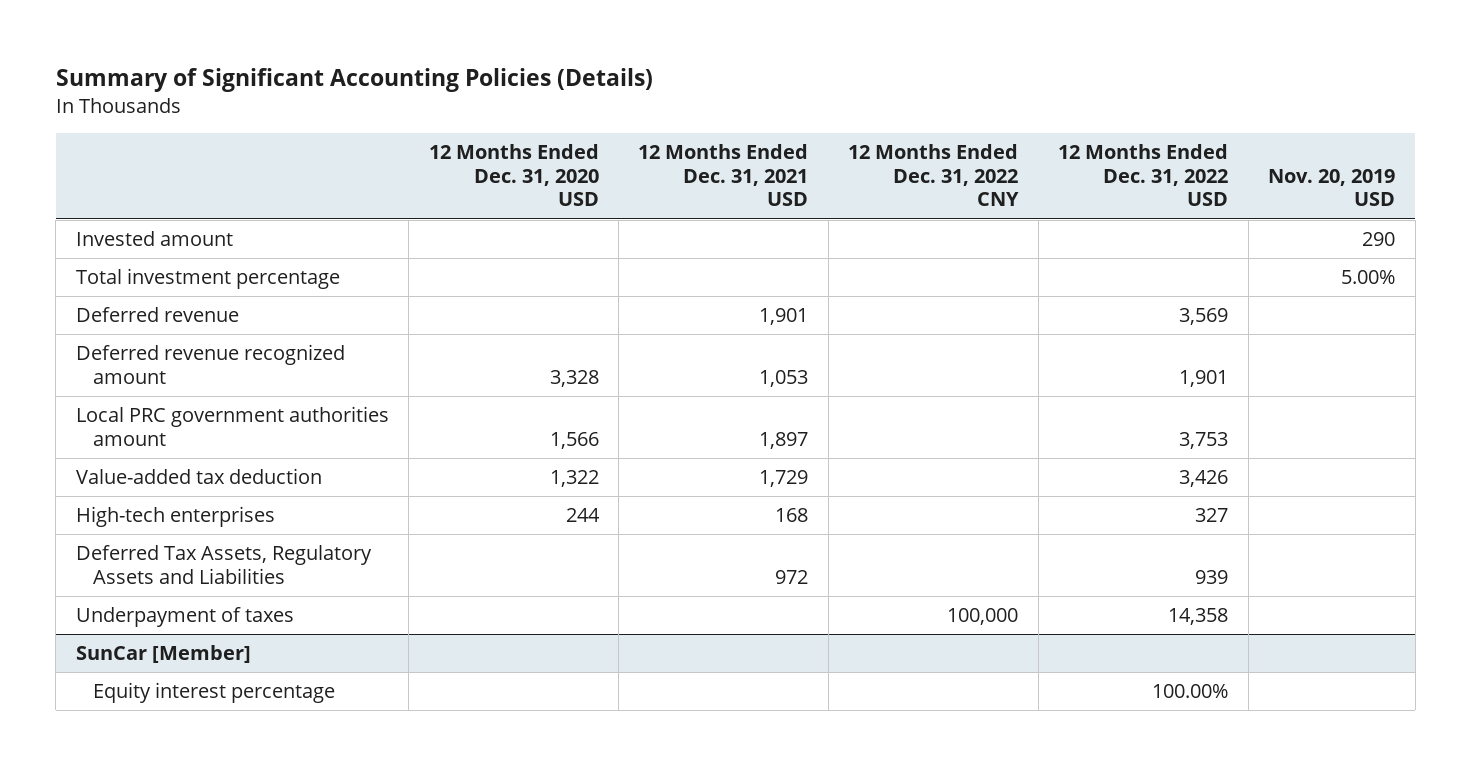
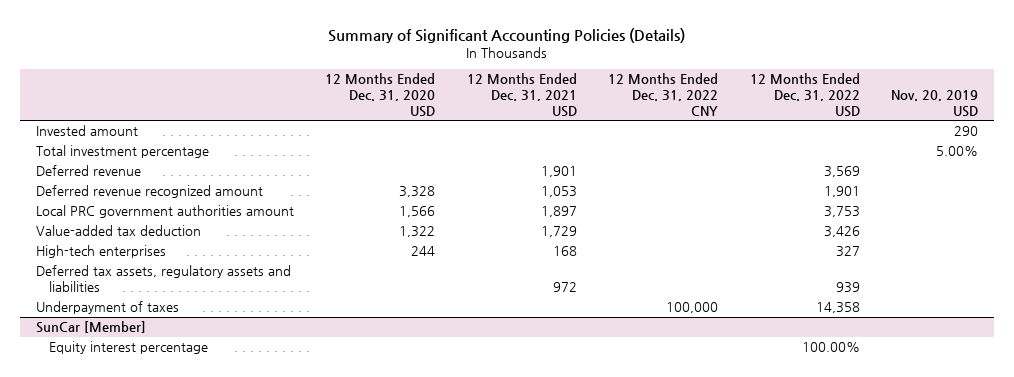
[75,545,372,584] Deferred Tax Assets, Regulatory Assets and Liabilities -> [35,265,291,293] Deferred tax assets, regulatory assets and liabilities

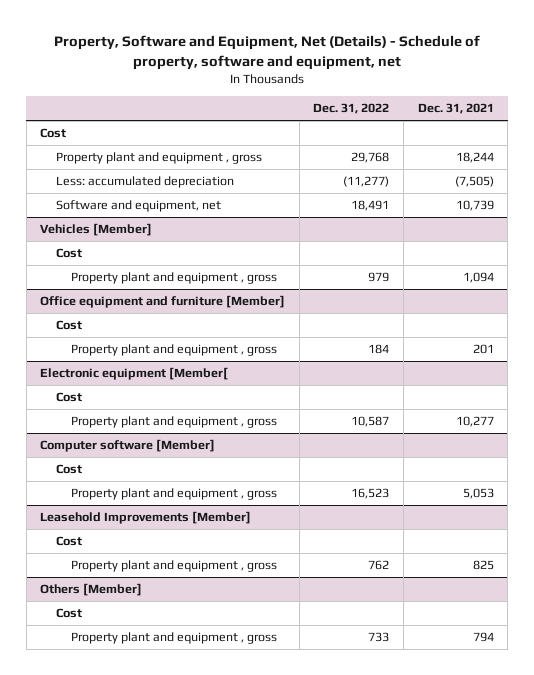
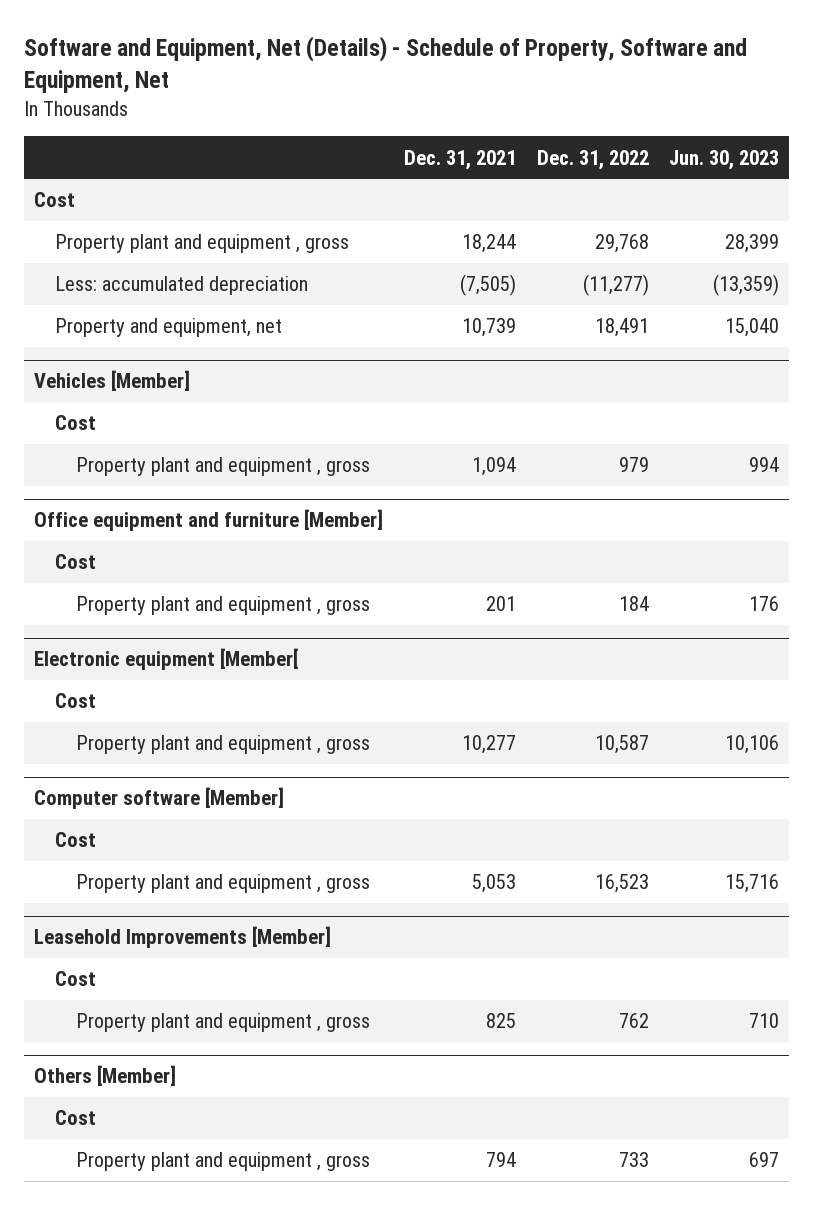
[53,34,480,70] Property, Software and Equipment, Net (Details) - Schedule of property, software and equipment, net -> [24,35,748,93] Software and Equipment, Net (Details) - Schedule of Property, Software and Equipment, Net
none -> [669,149,780,170] Jun. 30, 2023
[55,200,221,213] Software and equipment, net -> [54,318,282,338] Property and equipment, net

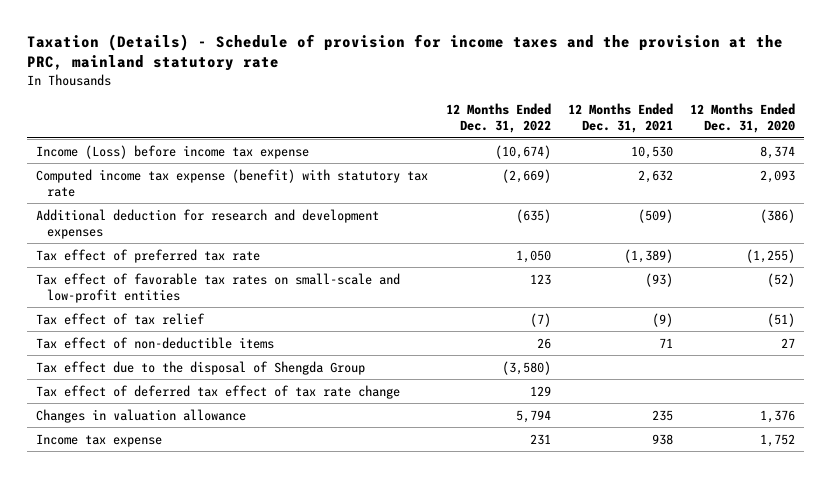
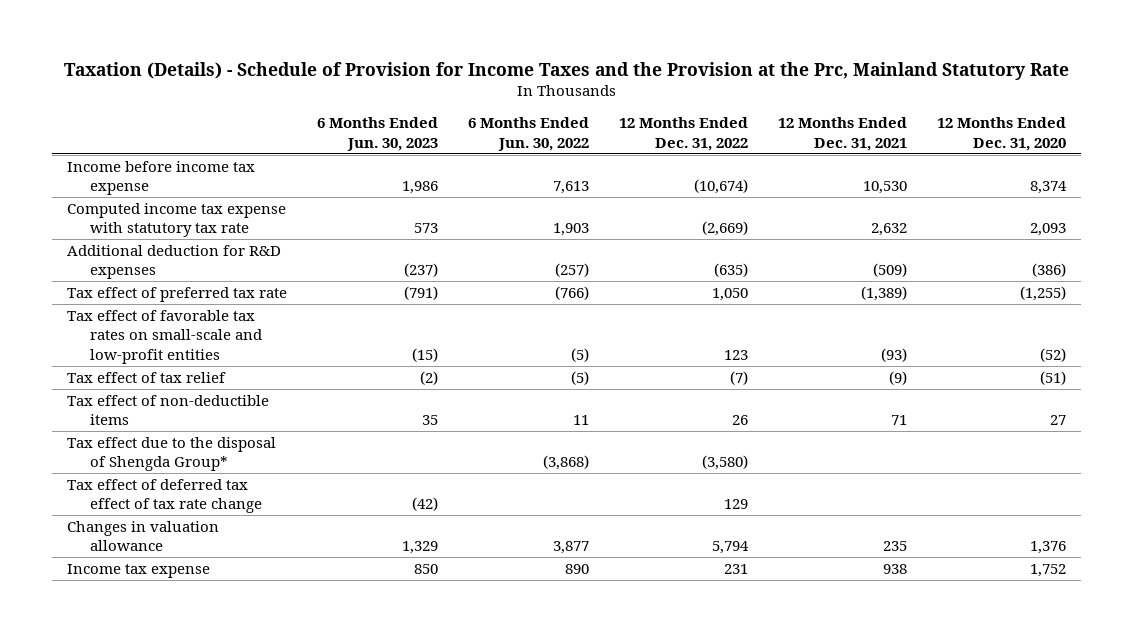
[27,34,784,72] Taxation (Details) - Schedule of provision for income taxes and the provision at the PRC, mainland statutory rate -> [63,61,1069,80] Taxation (Details) - Schedule of Provision for Income Taxes and the Provision at the Prc, Mainland Statutory Rate
none -> [317,117,439,151] 6 Months Ended Jun. 30, 2023
none -> [468,117,590,151] 6 Months Ended Jun. 30, 2022
[36,144,310,159] Income (Loss) before income tax expense -> [67,160,256,196] Income before income tax expense
[36,168,429,197] Computed income tax expense (benefit) with statutory tax rate -> [67,202,287,238] Computed income tax expense with statutory tax rate
[36,208,380,239] Additional deduction for research and development expenses -> [67,244,282,280] Additional deduction for R&D expenses
[36,360,366,375] Tax effect due to the disposal of Shengda Group -> [67,436,277,472] Tax effect due to the disposal of Shengda Group*

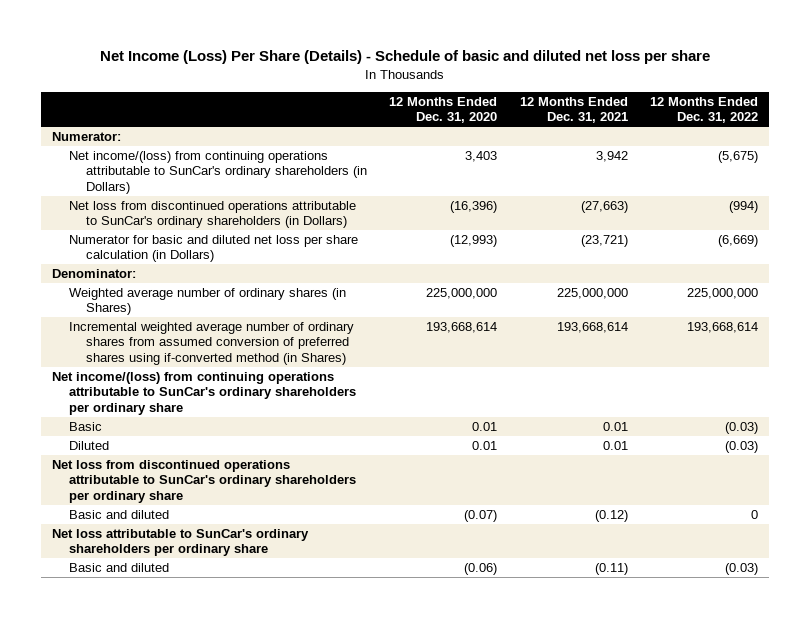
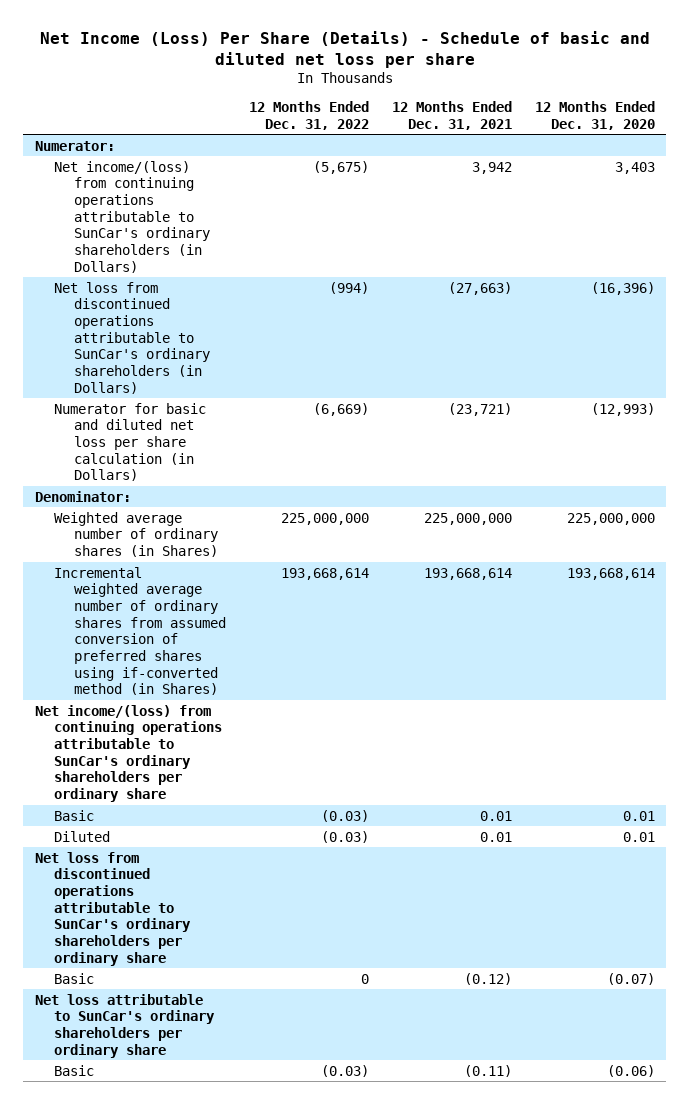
[69,509,170,519] Basic and diluted -> [54,972,95,984] Basic
[69,562,170,572] Basic and diluted -> [54,1064,95,1076] Basic

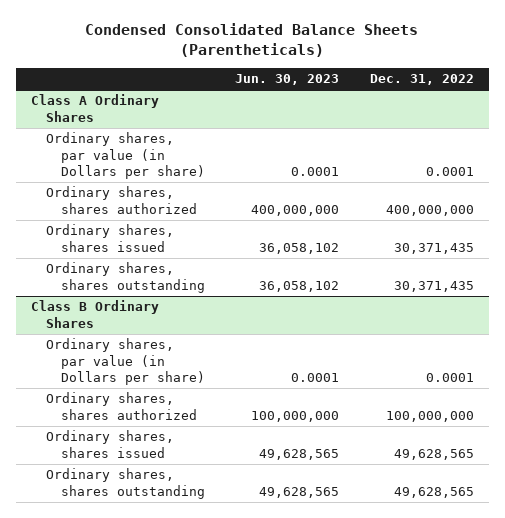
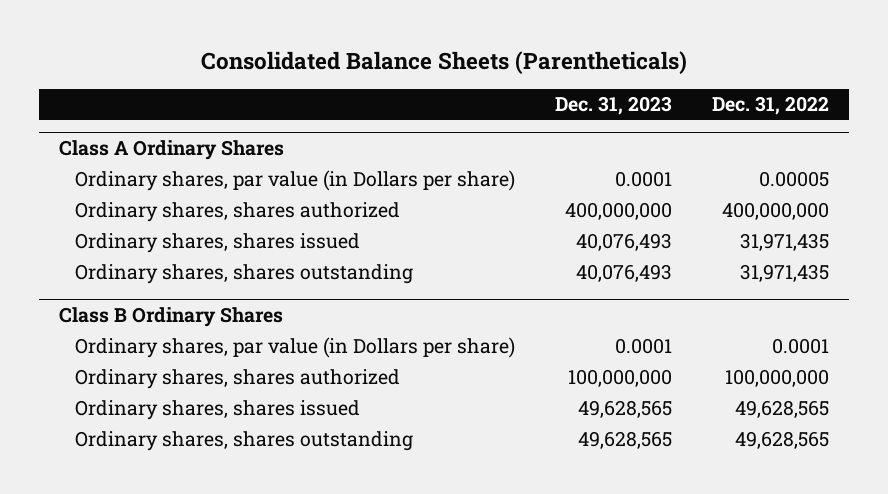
[85,23,419,57] Condensed Consolidated Balance Sheets (Parentheticals) -> [200,51,687,75] Consolidated Balance Sheets (Parentheticals)
[235,74,340,86] Jun. 30, 2023 -> none
none -> [554,96,672,116] Dec. 31, 2023
[425,166,474,176] 0.0001 -> [758,171,829,188] 0.00005
[393,242,474,254] 30,371,435 -> [739,233,829,252] 31,971,435
[393,280,474,292] 30,371,435 -> [739,264,829,283] 31,971,435

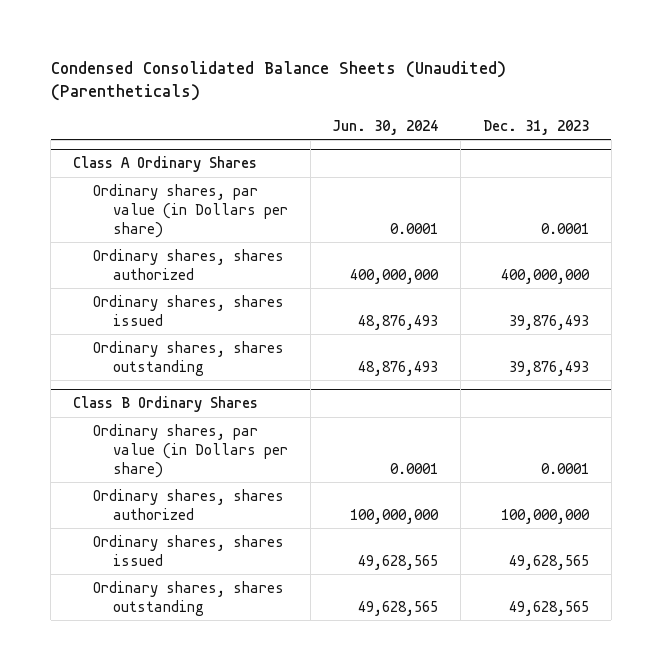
[200,51,687,75] Consolidated Balance Sheets (Parentheticals) -> [50,60,506,102] Condensed Consolidated Balance Sheets (Unaudited) (Parentheticals)
[711,96,829,116] Dec. 31, 2022 -> none
none -> [332,119,439,135] Jun. 30, 2024
[575,233,672,252] 40,076,493 -> [508,314,589,330] 39,876,493
[575,264,672,283] 40,076,493 -> [508,360,589,376] 39,876,493

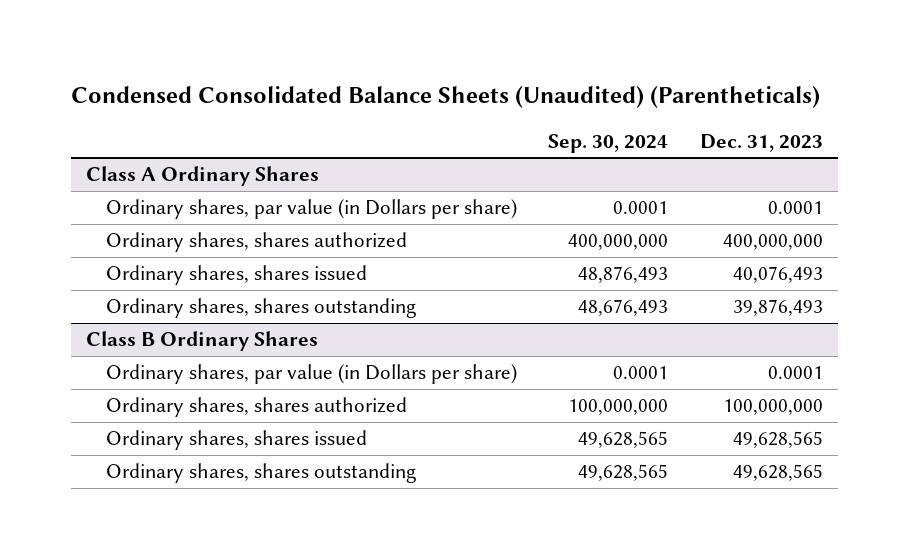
[332,119,439,135] Jun. 30, 2024 -> none
none -> [548,133,669,153] Sep. 30, 2024
[508,314,589,330] 39,876,493 -> [732,266,823,284] 40,076,493

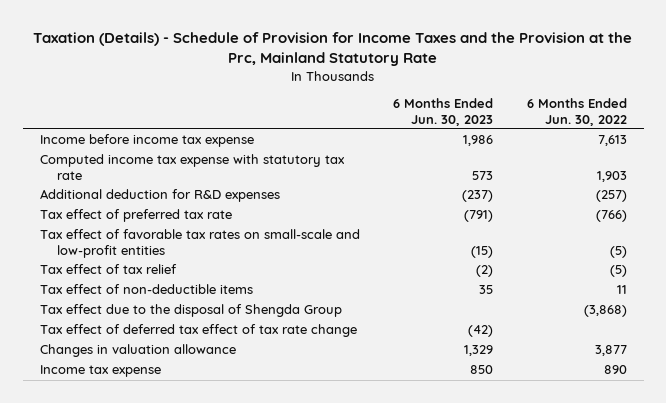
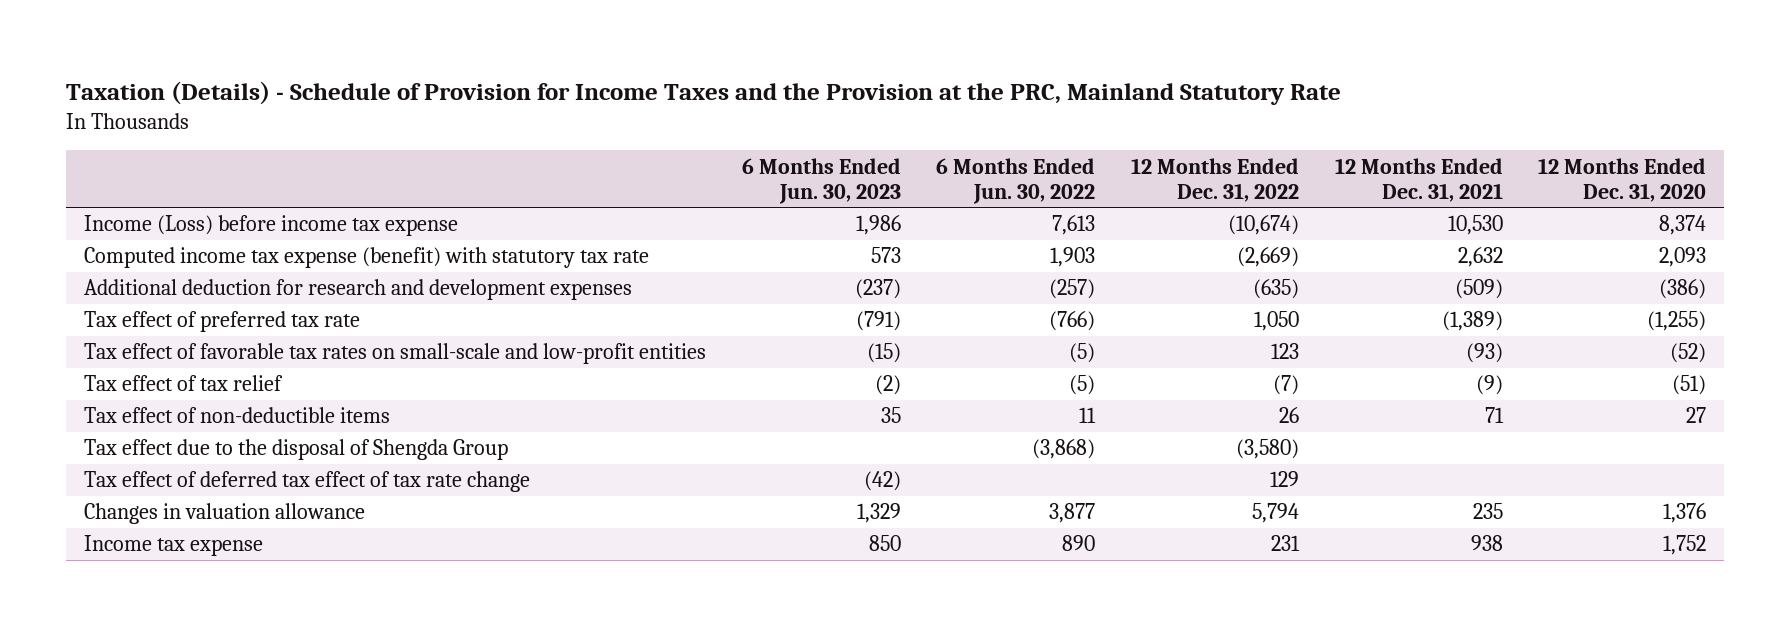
[33,32,633,67] Taxation (Details) - Schedule of Provision for Income Taxes and the Provision at the Prc, Mainland Statutory Rate -> [66,80,1342,105] Taxation (Details) - Schedule of Provision for Income Taxes and the Provision at the PRC, Mainland Statutory Rate
none -> [1130,157,1299,202] 12 Months Ended Dec. 31, 2022
none -> [1334,157,1503,202] 12 Months Ended Dec. 31, 2021
none -> [1538,157,1707,202] 12 Months Ended Dec. 31, 2020
[39,134,254,148] Income before income tax expense -> [84,215,459,237] Income (Loss) before income tax expense
[39,154,345,180] Computed income tax expense with statutory tax rate -> [84,247,650,269] Computed income tax expense (benefit) with statutory tax rate
[39,189,280,203] Additional deduction for R&D expenses -> [84,279,633,301] Additional deduction for research and development expenses

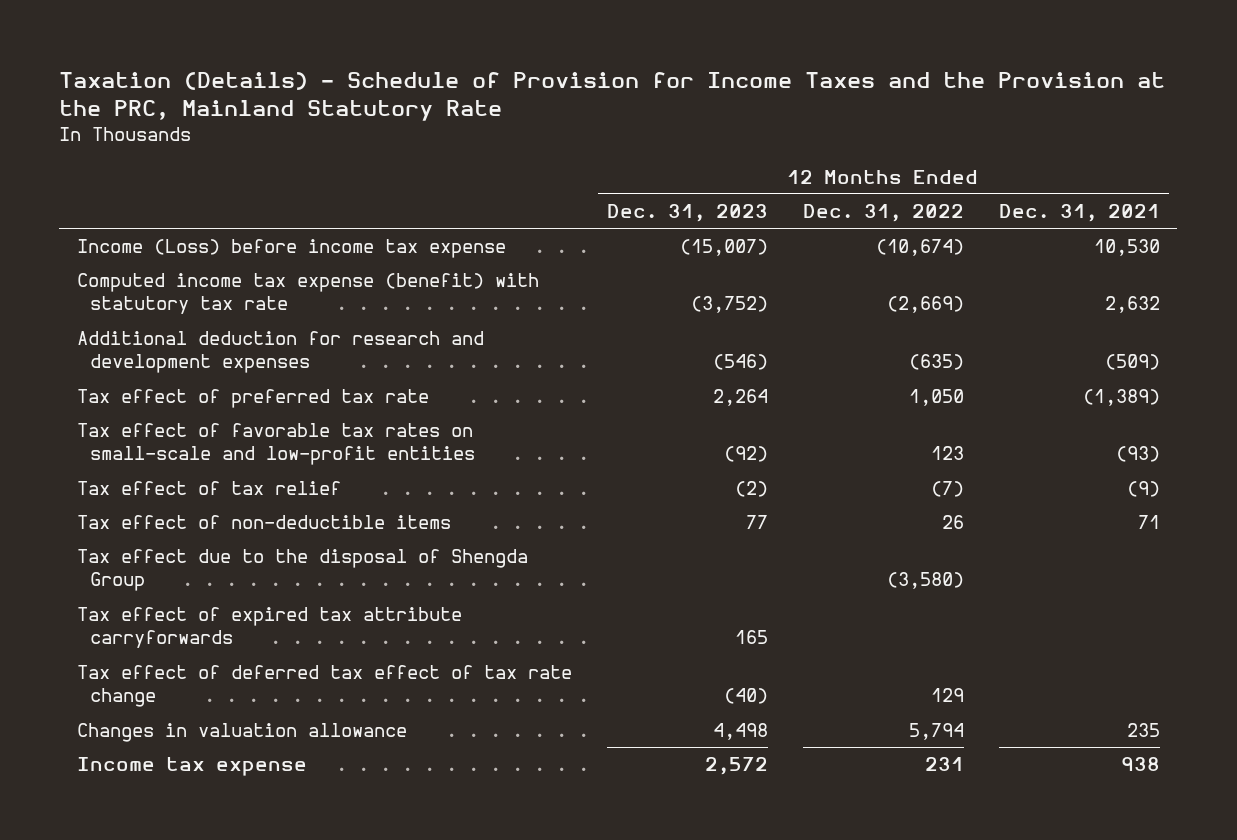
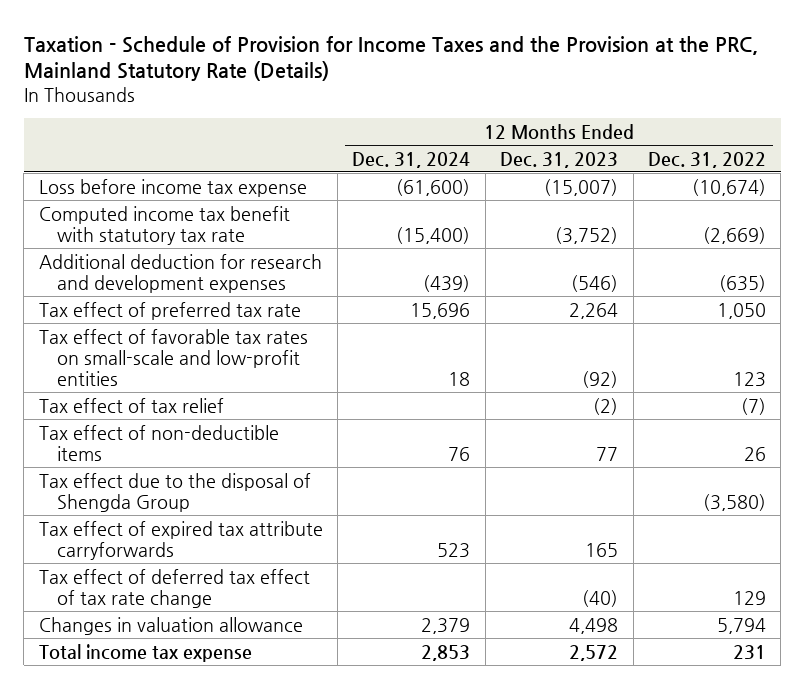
[59,71,1166,122] Taxation (Details) - Schedule of Provision for Income Taxes and the Provision at the PRC, Mainland Statutory Rate -> [23,35,758,82] Taxation - Schedule of Provision for Income Taxes and the Provision at the PRC, Mainland Statutory Rate (Details)
[998,204,1160,223] Dec. 31, 2021 -> none
none -> [352,151,471,168] Dec. 31, 2024
[76,239,506,259] Income (Loss) before income tax expense -> [38,178,307,197] Loss before income tax expense
[76,273,539,315] Computed income tax expense (benefit) with statutory tax rate -> [38,205,290,245] Computed income tax benefit with statutory tax rate
[76,757,307,777] Income tax expense -> [38,643,252,662] Total income tax expense

